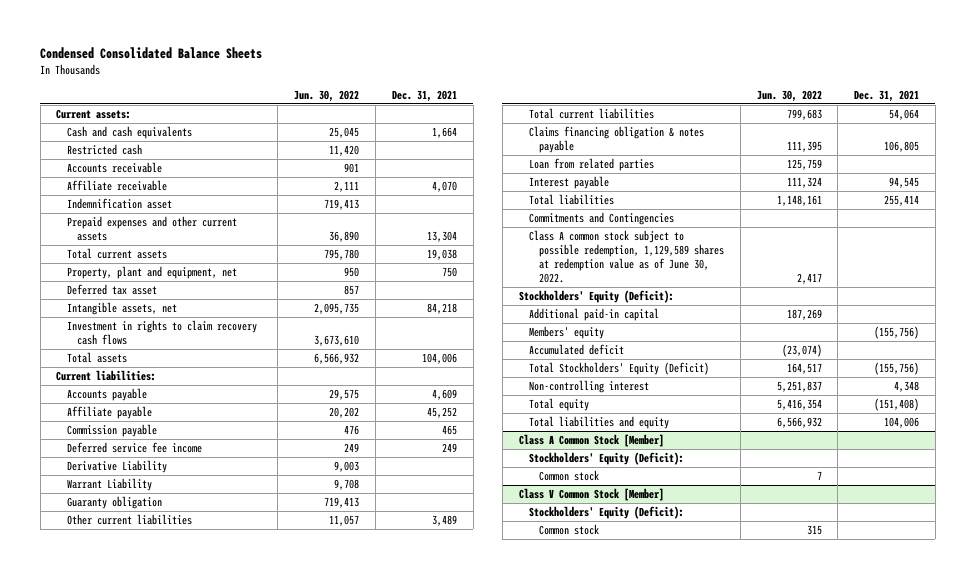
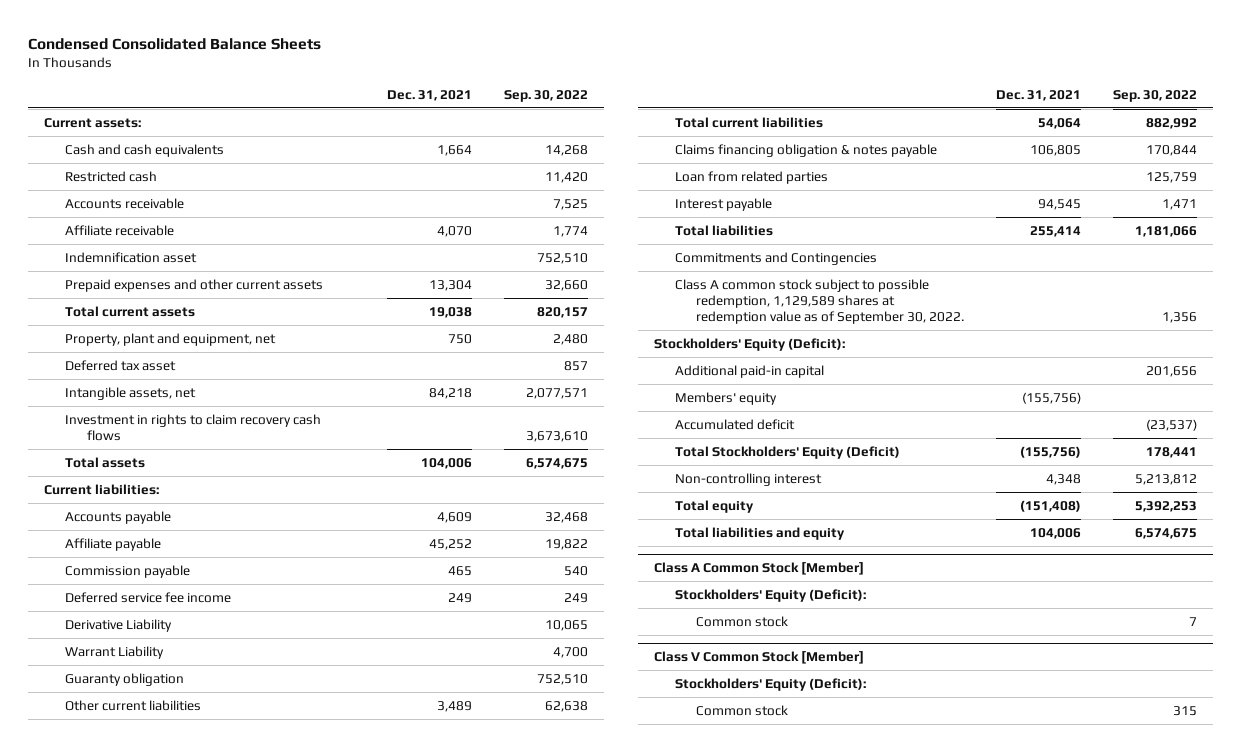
[294,89,360,102] Jun. 30, 2022 -> none
none -> [503,89,588,102] Sep. 30, 2022
[528,230,725,284] Class A common stock subject to possible redemption, 1,129,589 shares at redemption value as of June 30, 2022. -> [674,278,965,325] Class A common stock subject to possible redemption, 1,129,589 shares at redemption value as of September 30, 2022.

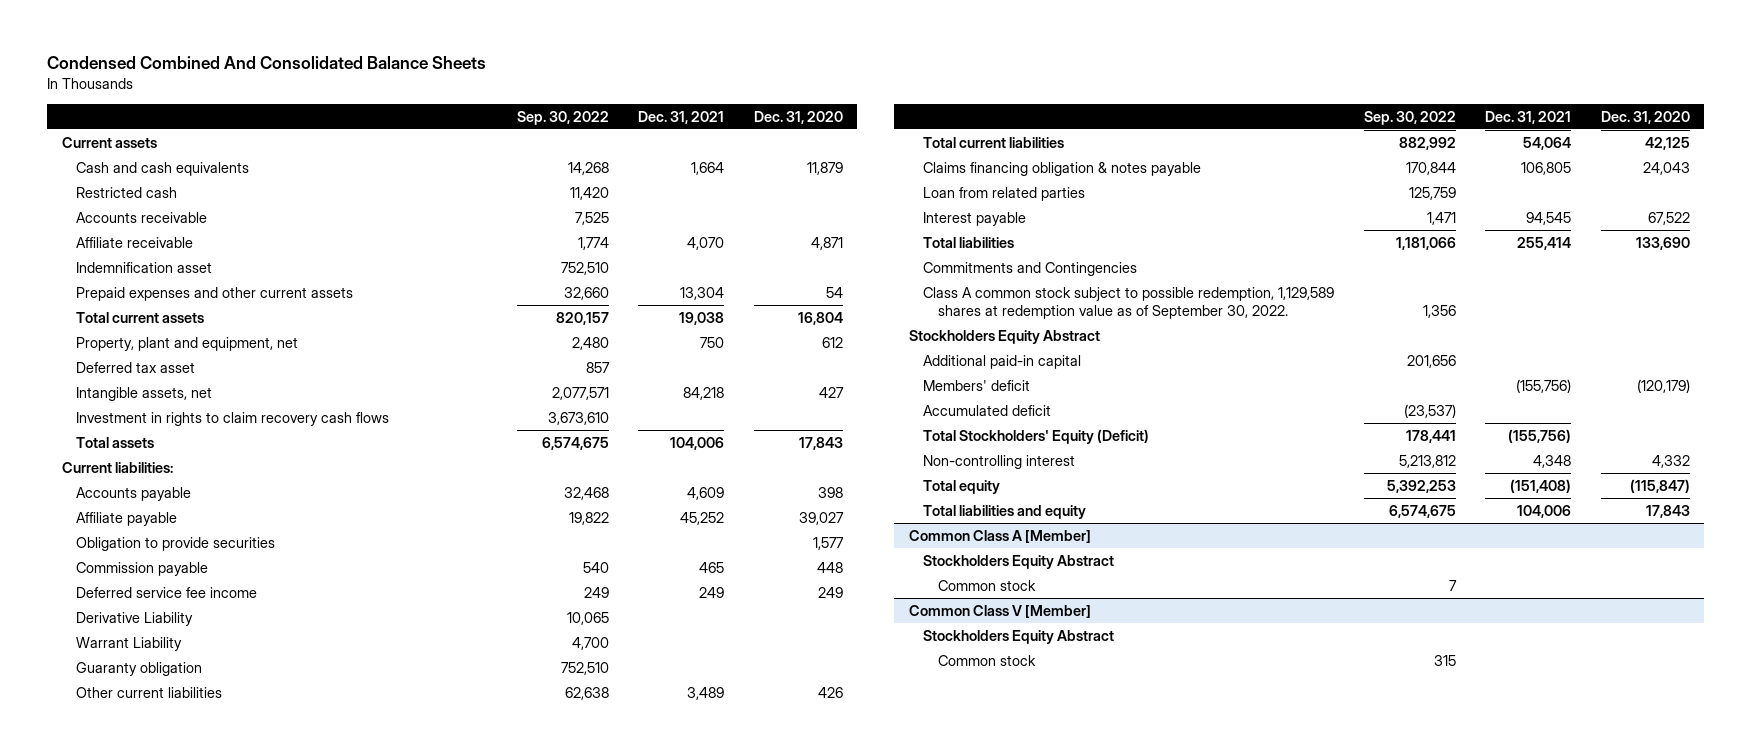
[27,37,321,50] Condensed Consolidated Balance Sheets -> [46,56,486,70] Condensed Combined And Consolidated Balance Sheets
none -> [753,110,843,124] Dec. 31, 2020
[43,117,141,128] Current assets: -> [61,136,157,148] Current assets
none -> [76,536,276,551] Obligation to provide securities
[653,337,845,351] Stockholders' Equity (Deficit): -> [908,329,1100,344] Stockholders Equity Abstract
[674,391,777,405] Members' equity -> [923,379,1031,391] Members' deficit
[653,561,864,575] Class A Common Stock [Member] -> [908,529,1091,543] Common Class A [Member]
[674,588,866,602] Stockholders' Equity (Deficit): -> [923,554,1115,569] Stockholders Equity Abstract
[653,650,864,664] Class V Common Stock [Member] -> [908,604,1091,618] Common Class V [Member]
[674,677,866,691] Stockholders' Equity (Deficit): -> [923,629,1115,644] Stockholders Equity Abstract

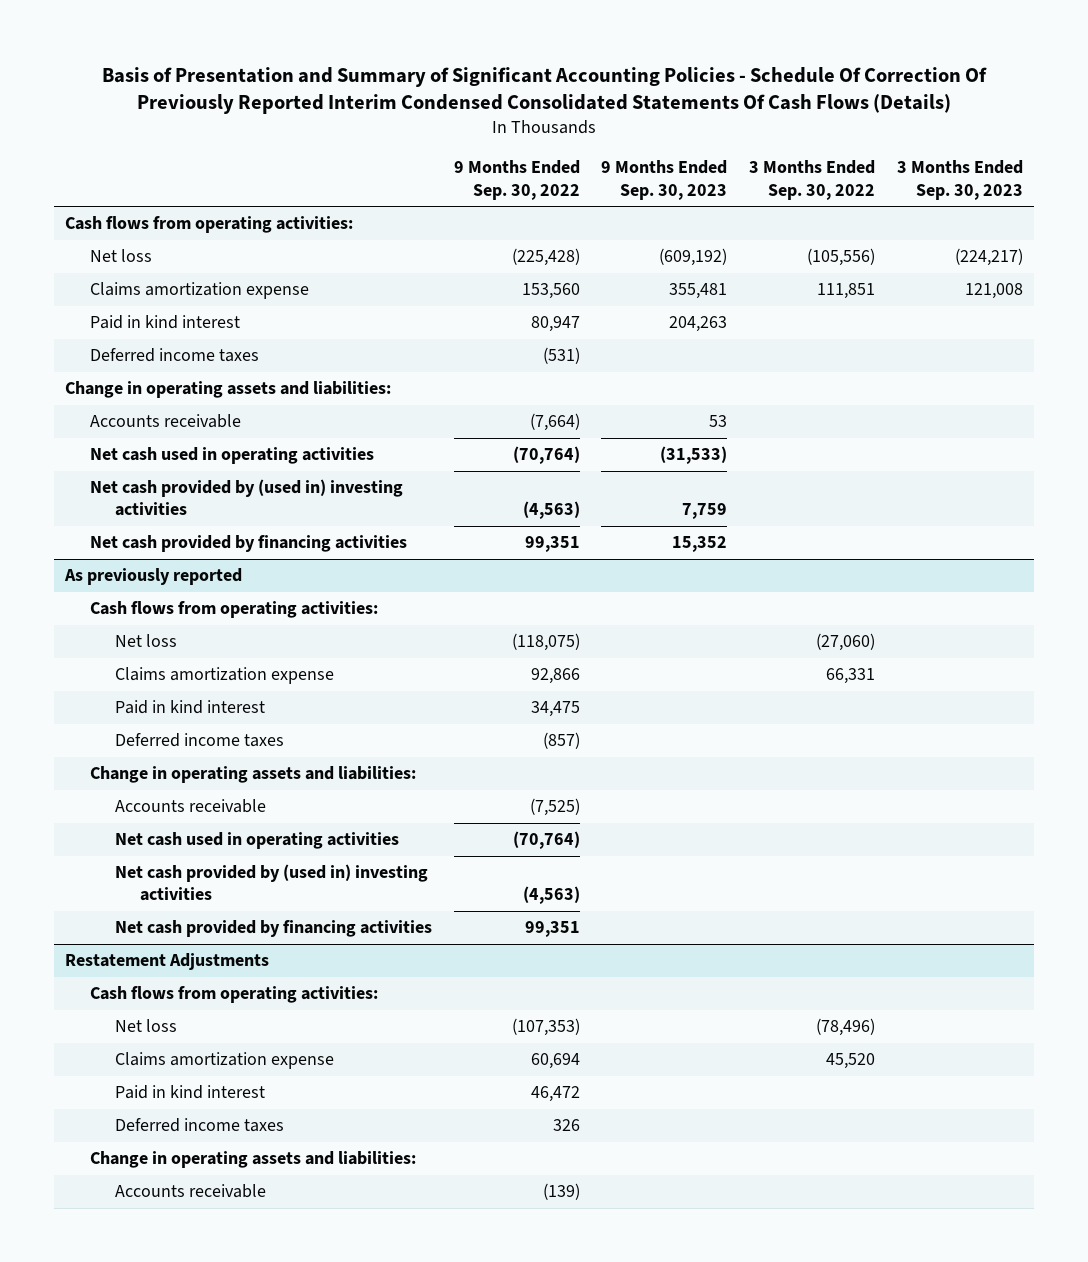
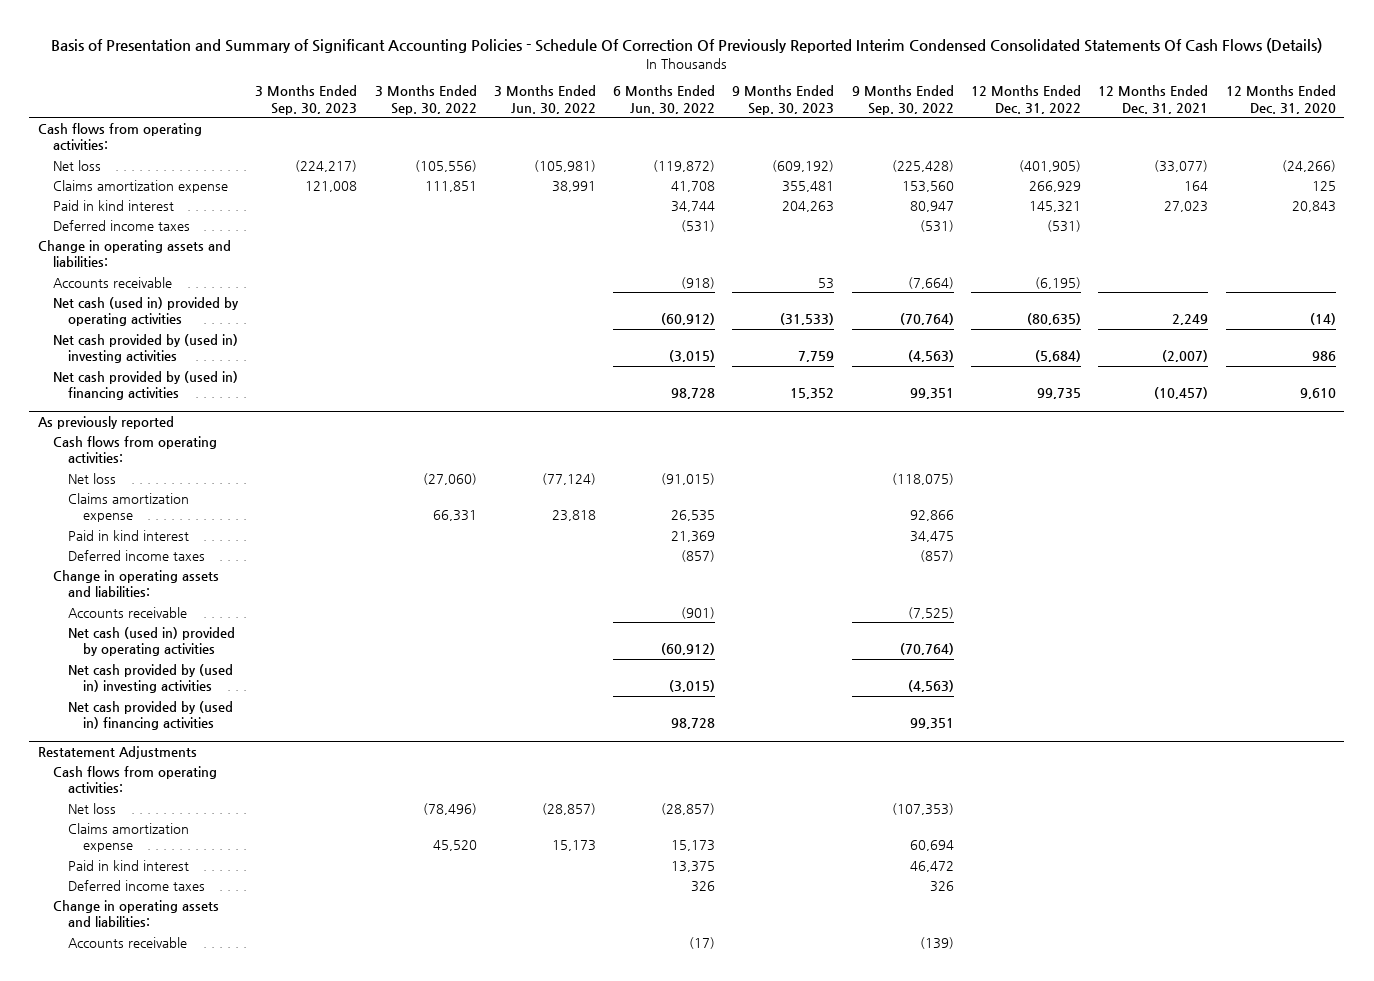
none -> [493,85,596,114] 3 Months Ended Jun. 30, 2022
none -> [613,85,716,114] 6 Months Ended Jun. 30, 2022
none -> [971,85,1082,114] 12 Months Ended Dec. 31, 2022
none -> [1098,85,1209,114] 12 Months Ended Dec. 31, 2021
none -> [1225,85,1336,114] 12 Months Ended Dec. 31, 2020
[90,447,375,465] Net cash used in operating activities -> [53,296,240,327] Net cash (used in) provided by operating activities
[90,535,408,553] Net cash provided by financing activities -> [53,370,239,401] Net cash provided by (used in) financing activities
[115,832,400,850] Net cash used in operating activities -> [68,626,236,657] Net cash (used in) provided by operating activities
[115,920,433,938] Net cash provided by financing activities -> [68,700,234,731] Net cash provided by (used in) financing activities

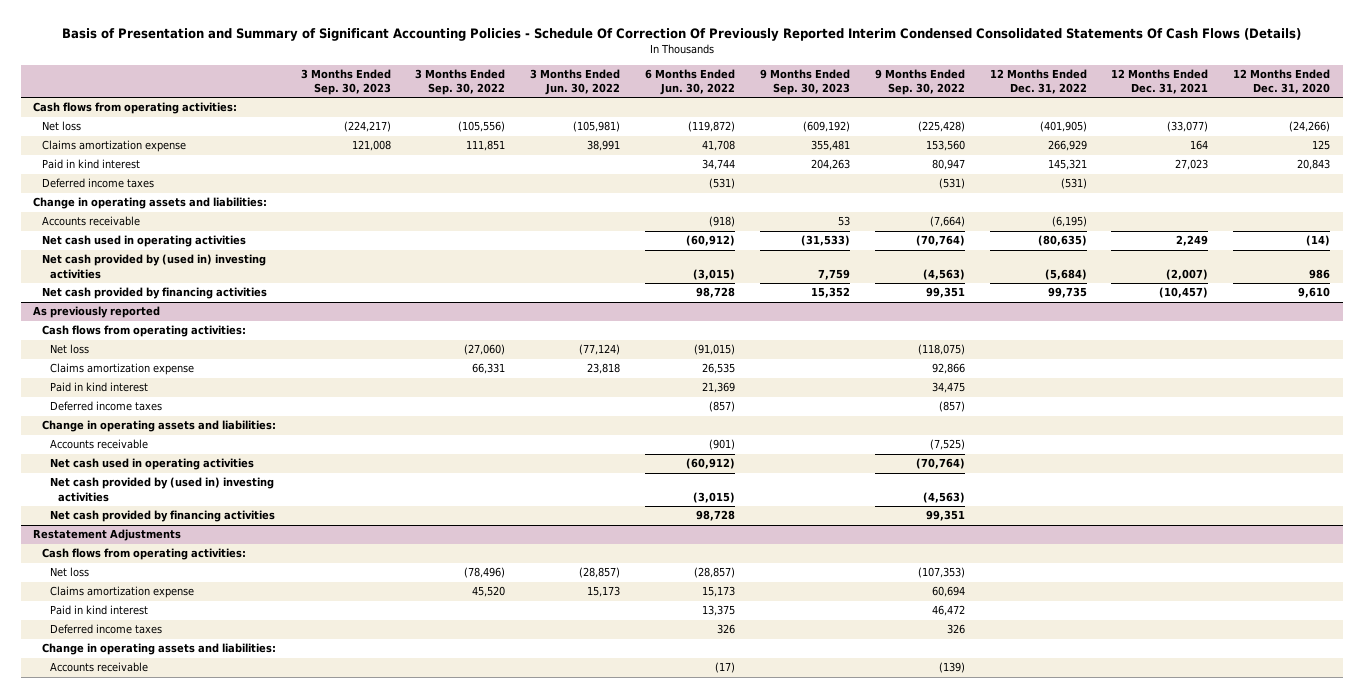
[53,296,240,327] Net cash (used in) provided by operating activities -> [41,235,246,248] Net cash used in operating activities
[53,370,239,401] Net cash provided by (used in) financing activities -> [41,287,267,300] Net cash provided by financing activities
[68,626,236,657] Net cash (used in) provided by operating activities -> [49,458,254,471] Net cash used in operating activities
[68,700,234,731] Net cash provided by (used in) financing activities -> [49,510,275,523] Net cash provided by financing activities

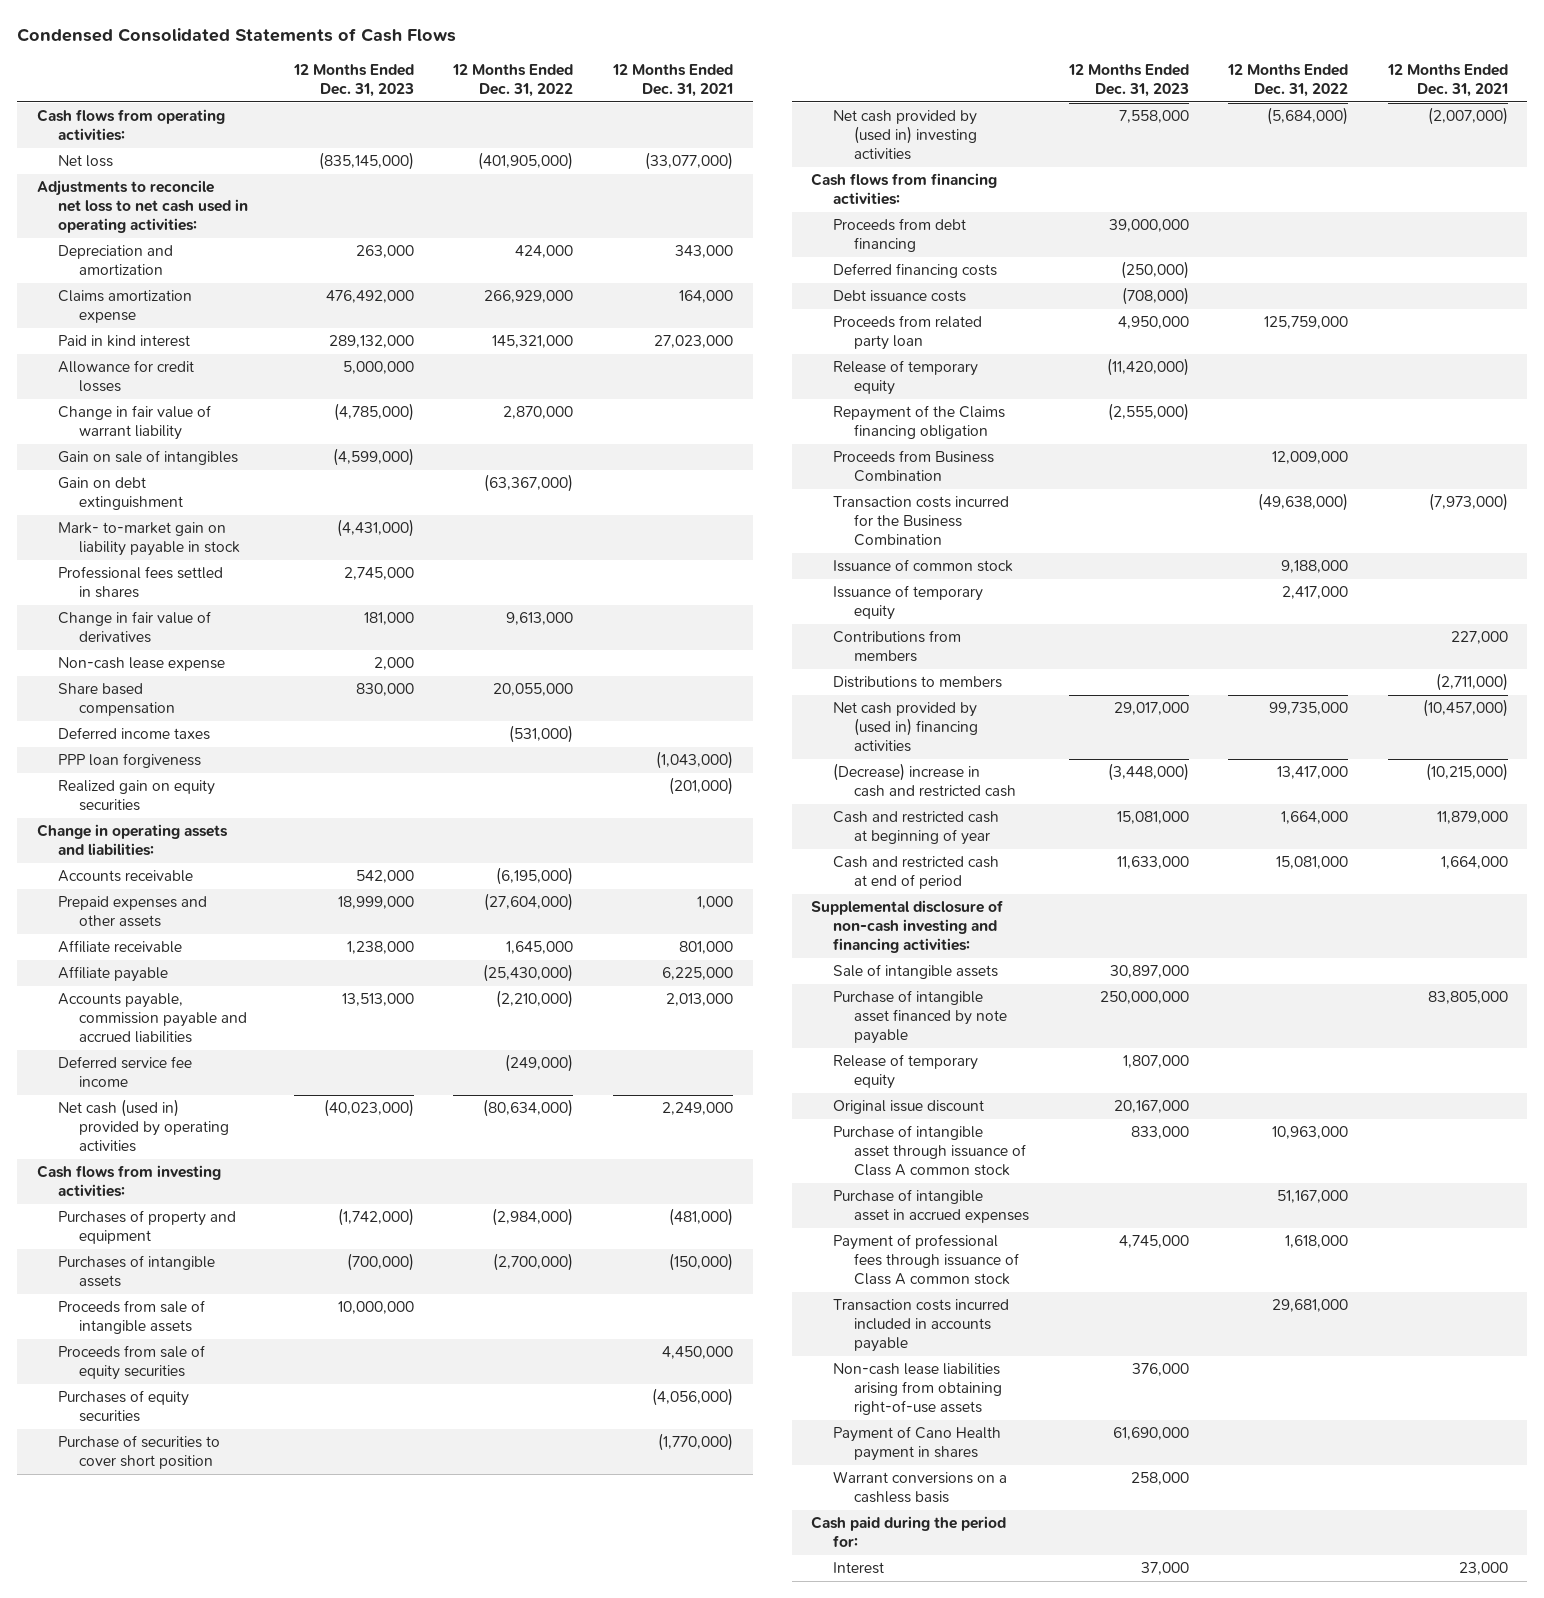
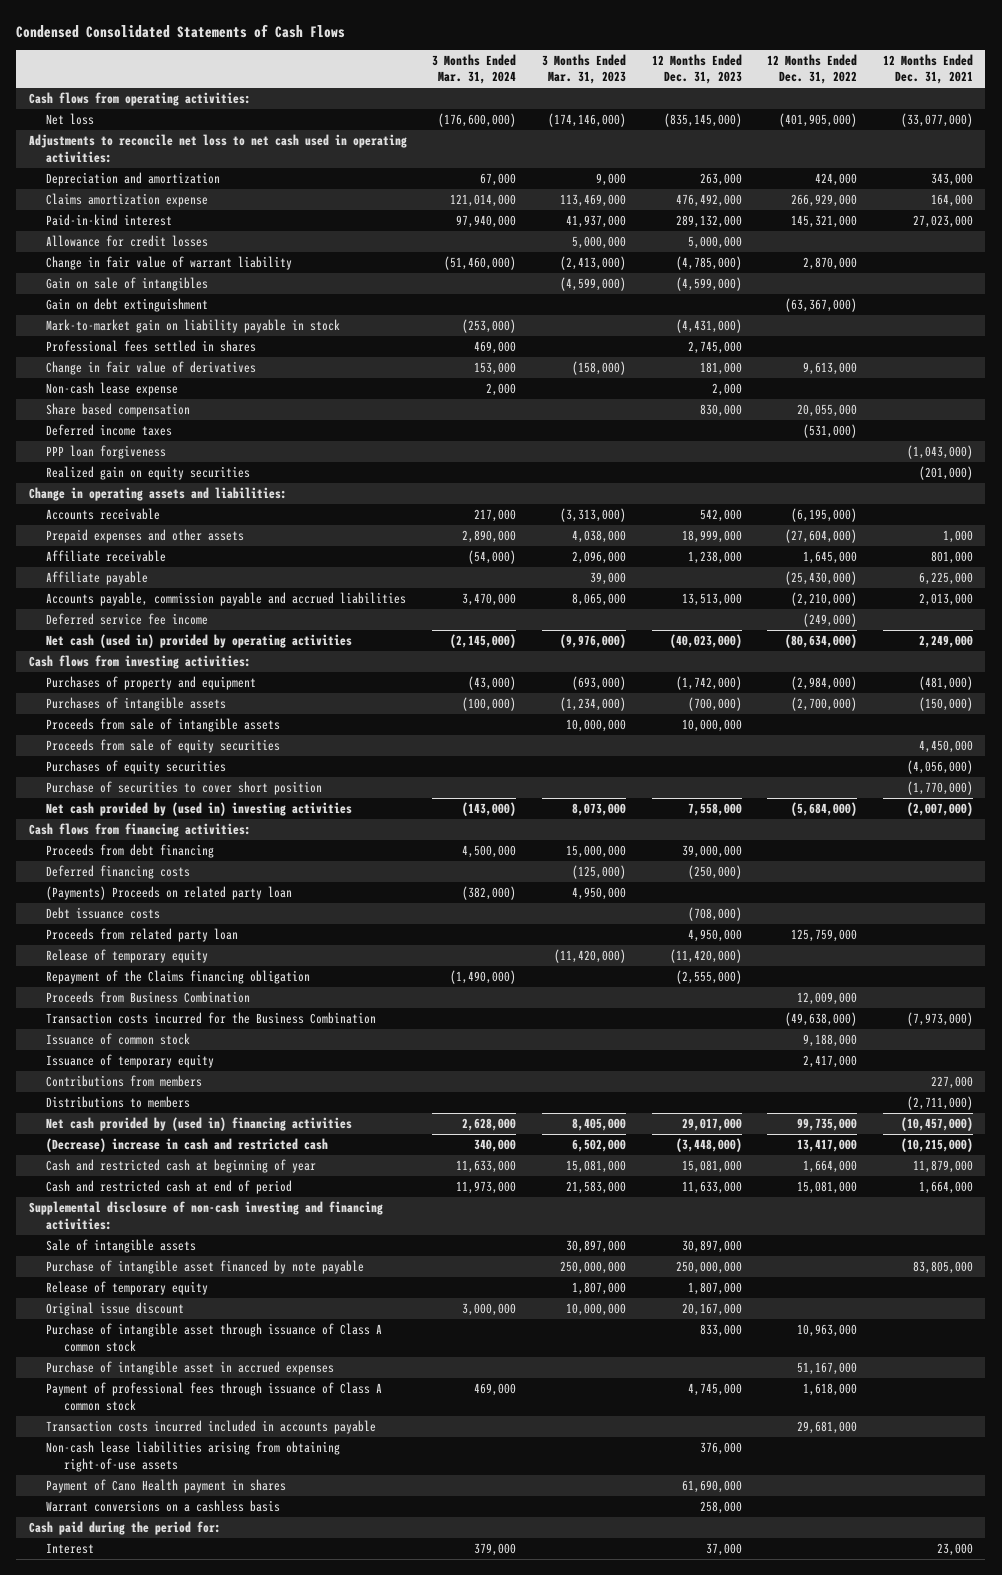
none -> [432,54,517,85] 3 Months Ended Mar. 31, 2024
none -> [542,54,627,85] 3 Months Ended Mar. 31, 2023
[58,335,191,348] Paid in kind interest -> [46,214,173,227] Paid-in-kind interest
[58,522,241,557] Mark- to-market gain on liability payable in stock -> [46,319,341,334] Mark-to-market gain on liability payable in stock
none -> [46,886,293,901] (Payments) Proceeds on related party loan

